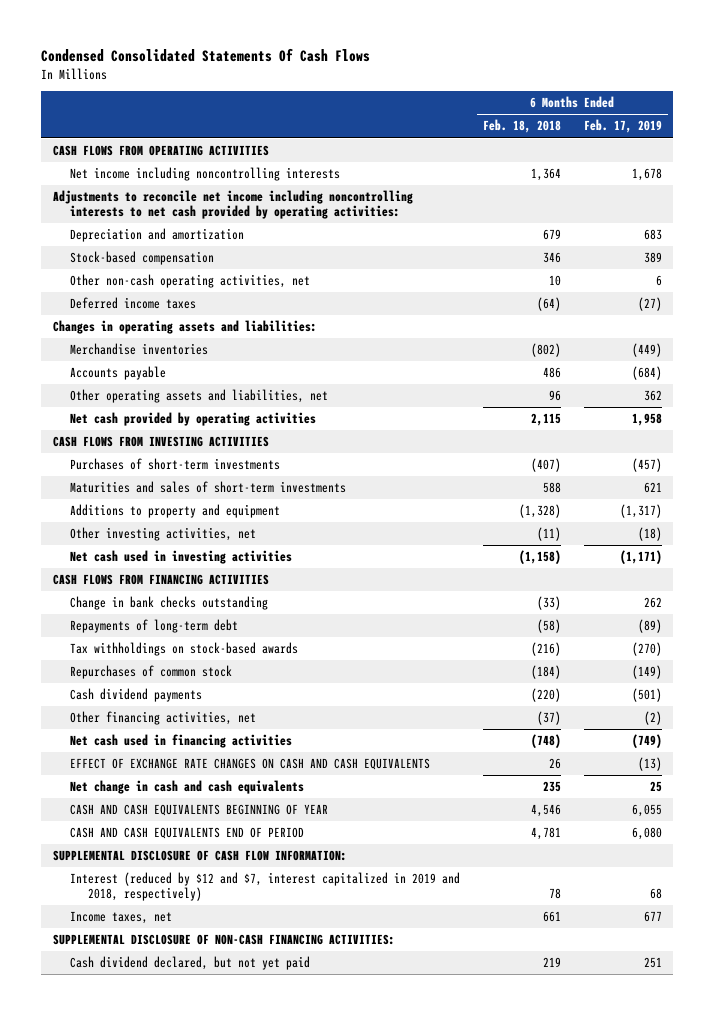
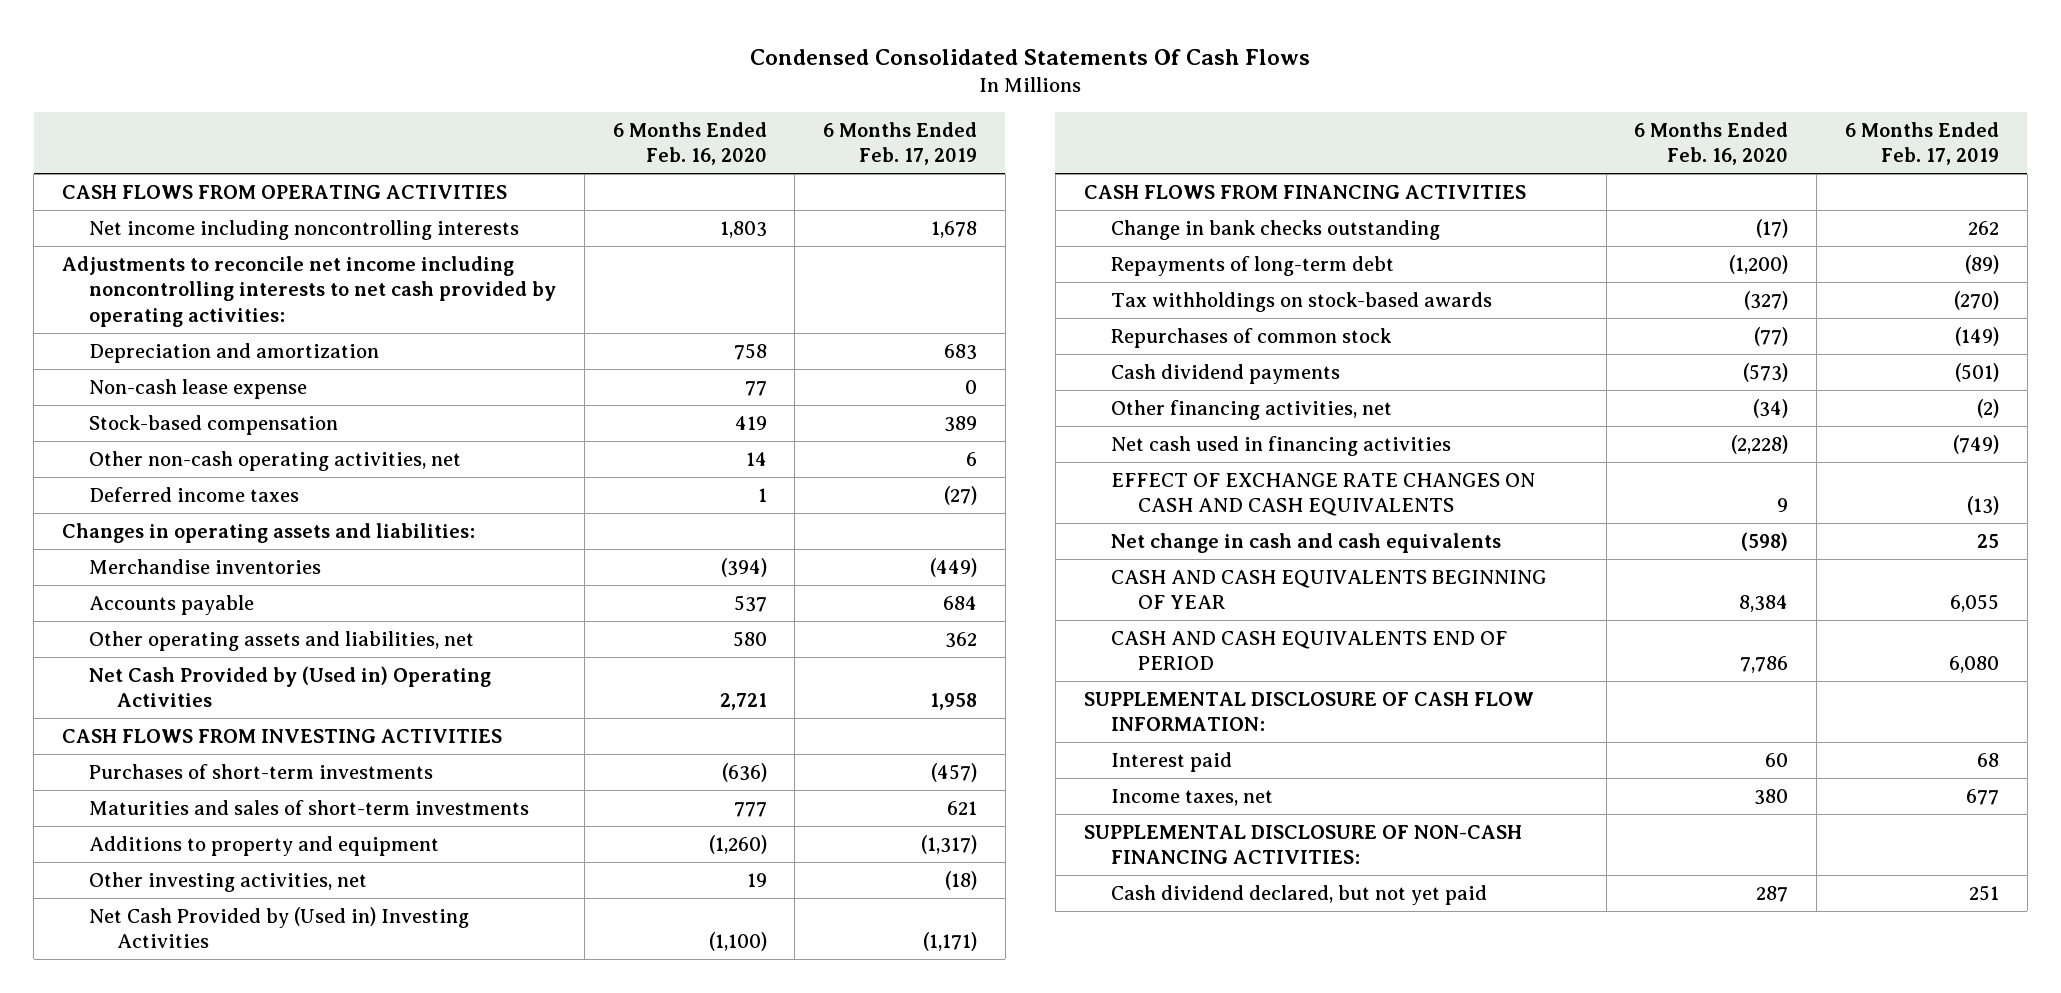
[483,119,562,134] Feb. 18, 2018 -> none
none -> [612,121,767,166] 6 Months Ended Feb. 16, 2020
none -> [89,378,308,399] Non-cash lease expense
[631,366,662,381] (684) -> [943,595,978,610] 684
[70,412,317,427] Net cash provided by operating activities -> [89,665,492,708] Net Cash Provided by (Used in) Operating Activities
[70,550,293,565] Net cash used in investing activities -> [89,906,470,949] Net Cash Provided by (Used in) Investing Activities
[70,872,461,902] Interest (reduced by $12 and $7, interest capitalized in 2019 and 2018, respectively) -> none
none -> [1110,751,1232,772] Interest paid

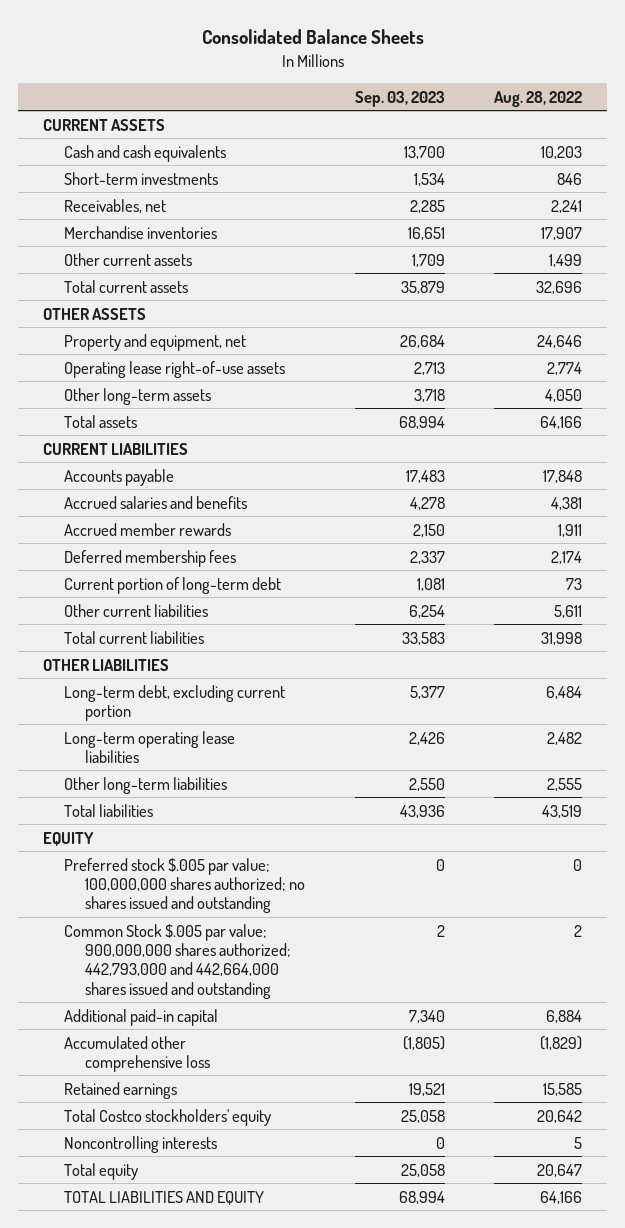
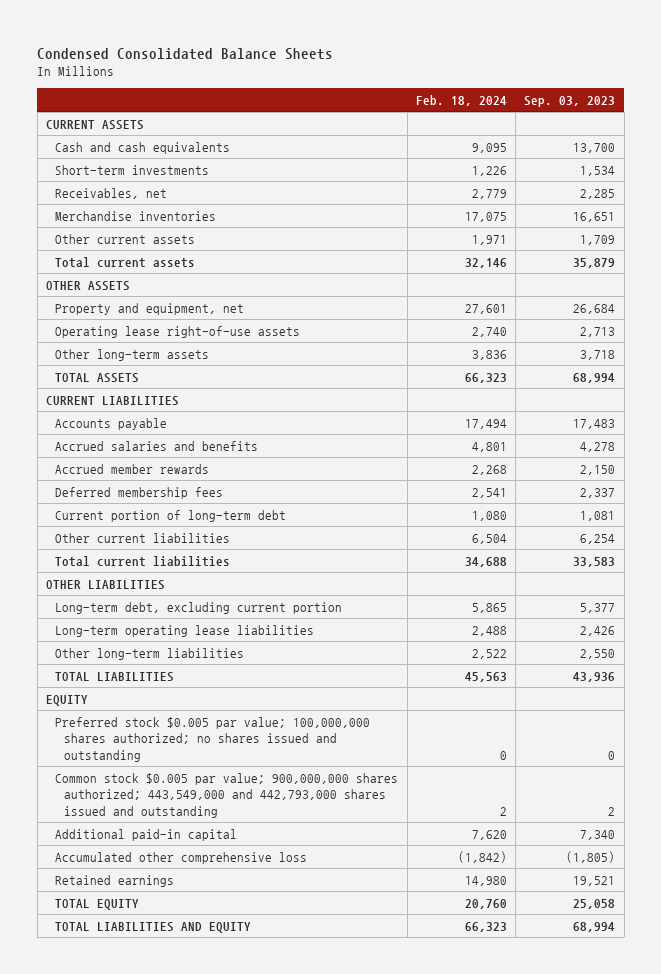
[201,29,424,45] Consolidated Balance Sheets -> [37,47,334,60] Condensed Consolidated Balance Sheets
[494,90,583,107] Aug. 28, 2022 -> none
none -> [415,95,507,107] Feb. 18, 2024
[64,414,138,428] Total assets -> [55,372,140,383] TOTAL ASSETS
[64,803,154,817] Total liabilities -> [55,671,175,682] TOTAL LIABILITIES
[64,857,306,914] Preferred stock $.005 par value; 100,000,000 shares authorized; no shares issued and outstanding -> [55,716,371,762] Preferred stock $0.005 par value; 100,000,000 shares authorized; no shares issued and outstanding
[64,923,292,999] Common Stock $.005 par value; 900,000,000 shares authorized; 442,793,000 and 442,664,000 shares issued and outstanding -> [55,772,399,818] Common stock $0.005 par value; 900,000,000 shares authorized; 443,549,000 and 442,793,000 shares issued and outstanding
[64,1135,218,1153] Noncontrolling interests -> none
[64,1162,139,1180] Total equity -> none
[64,1108,272,1126] Total Costco stockholders' equity -> [55,898,140,910] TOTAL EQUITY

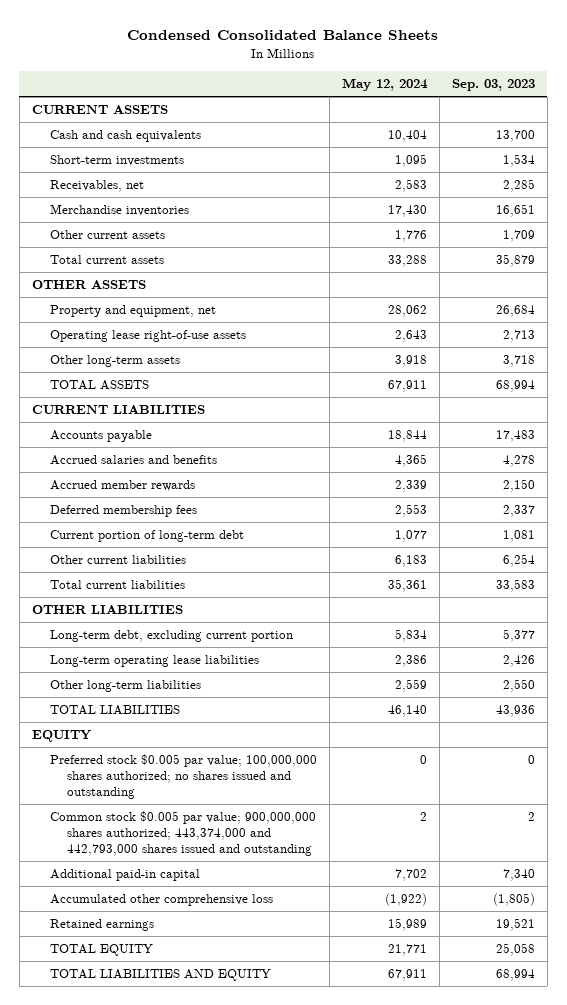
[415,95,507,107] Feb. 18, 2024 -> none
none -> [341,77,428,91] May 12, 2024
[55,772,399,818] Common stock $0.005 par value; 900,000,000 shares authorized; 443,549,000 and 442,793,000 shares issued and outstanding -> [49,811,316,857] Common stock $0.005 par value; 900,000,000 shares authorized; 443,374,000 and 442,793,000 shares issued and outstanding

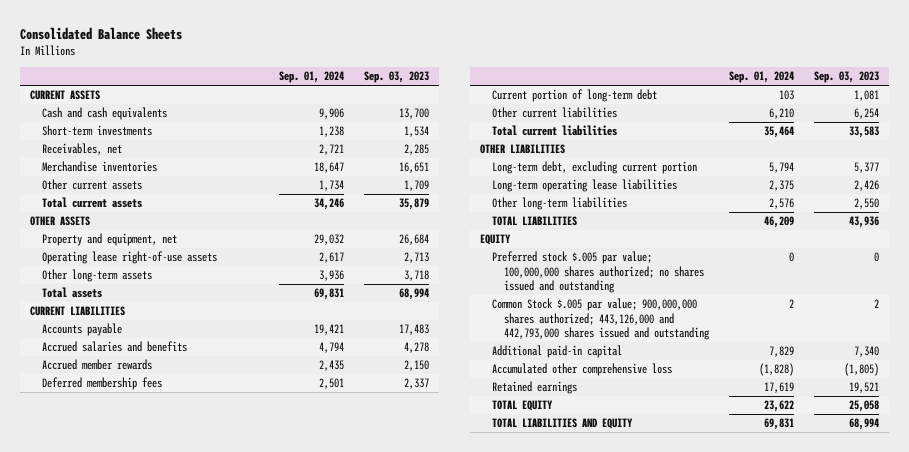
[127,29,439,40] Condensed Consolidated Balance Sheets -> [19,26,182,40] Consolidated Balance Sheets
[341,77,428,91] May 12, 2024 -> none
none -> [279,71,345,84] Sep. 01, 2024
[49,380,149,391] TOTAL ASSETS -> [42,287,103,299] Total assets
[49,754,317,800] Preferred stock $0.005 par value; 100,000,000 shares authorized; no shares issued and outstanding -> [492,251,705,293] Preferred stock $.005 par value; 100,000,000 shares authorized; no shares issued and outstanding
[49,811,316,857] Common stock $0.005 par value; 900,000,000 shares authorized; 443,374,000 and 442,793,000 shares issued and outstanding -> [492,298,711,340] Common Stock $.005 par value; 900,000,000 shares authorized; 443,126,000 and 442,793,000 shares issued and outstanding

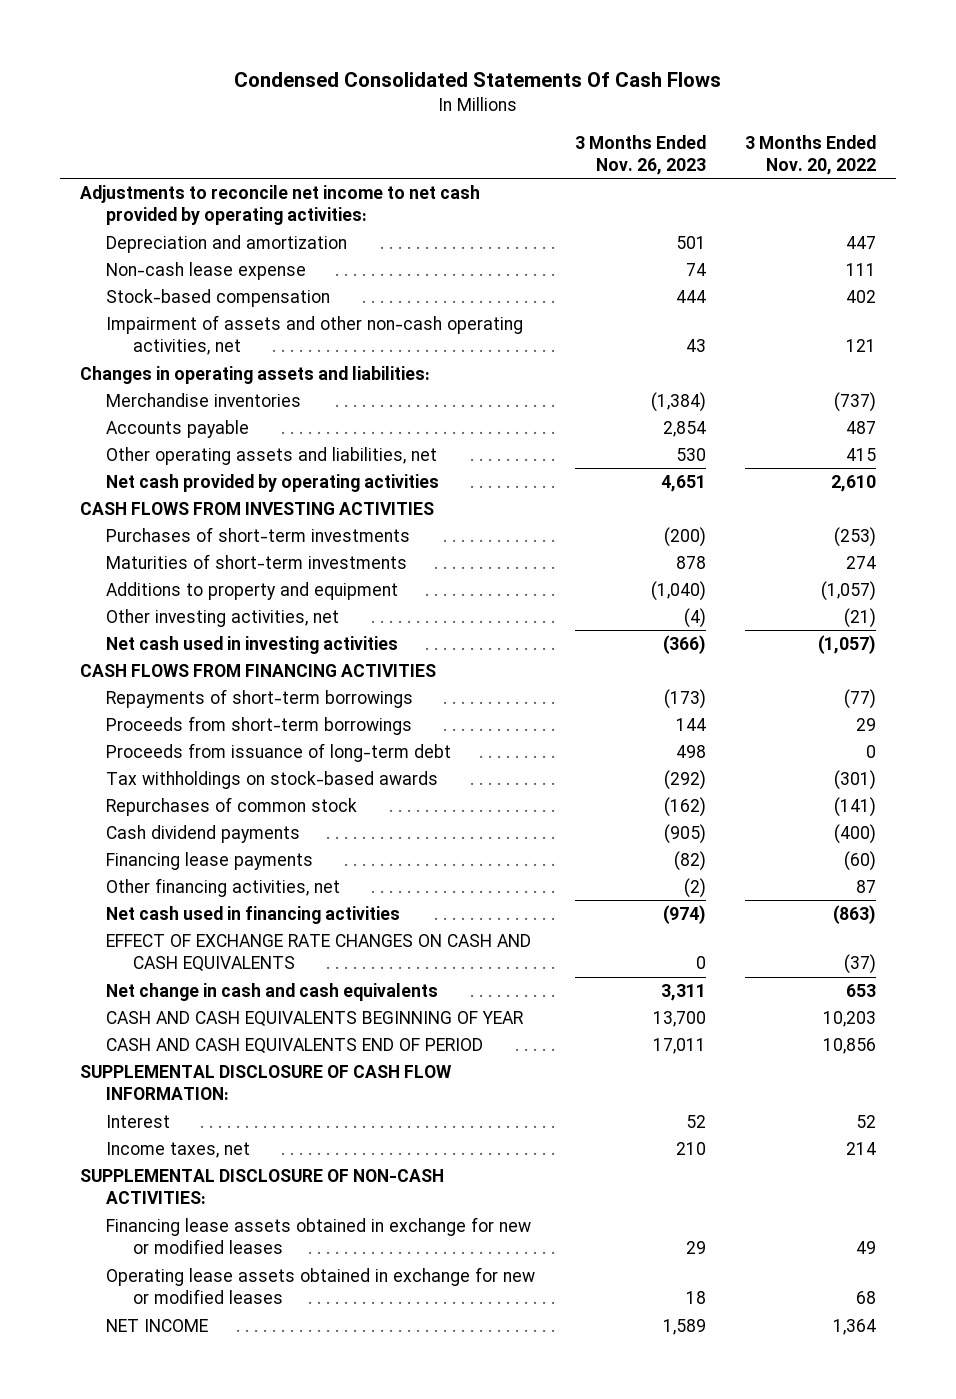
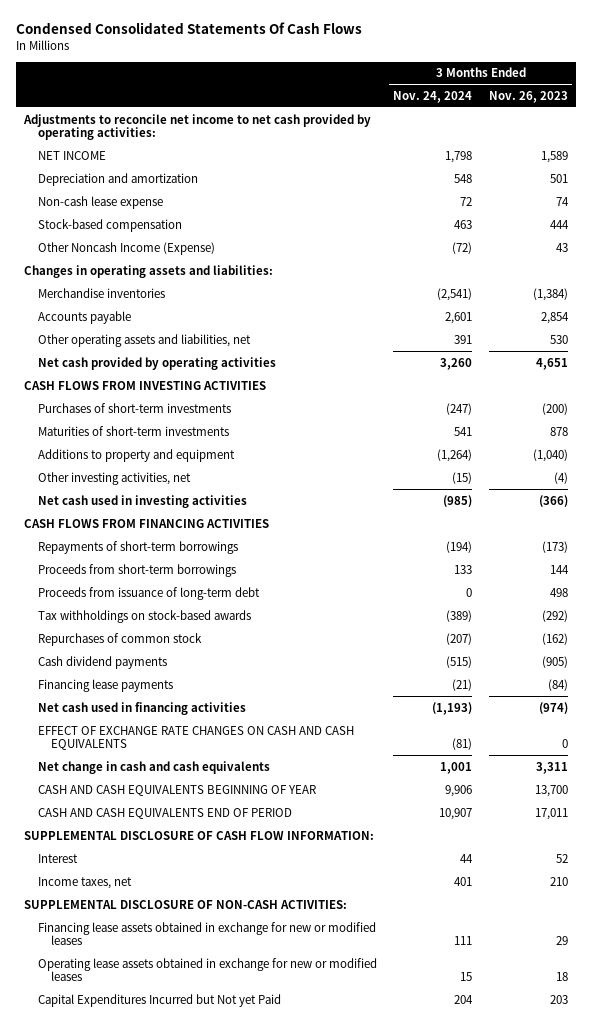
[745,134,877,176] 3 Months Ended Nov. 20, 2022 -> none
none -> [393,90,473,103] Nov. 24, 2024
[106,1318,209,1332] NET INCOME -> [37,150,106,160] NET INCOME
[106,314,524,356] Impairment of assets and other non-cash operating activities, net -> none
none -> [37,241,215,255] Other Noncash Income (Expense)
[106,877,341,897] Other financing activities, net -> none
[673,850,706,871] (82) -> [547,678,568,691] (84)
none -> [37,993,281,1007] Capital Expenditures Incurred but Not yet Paid

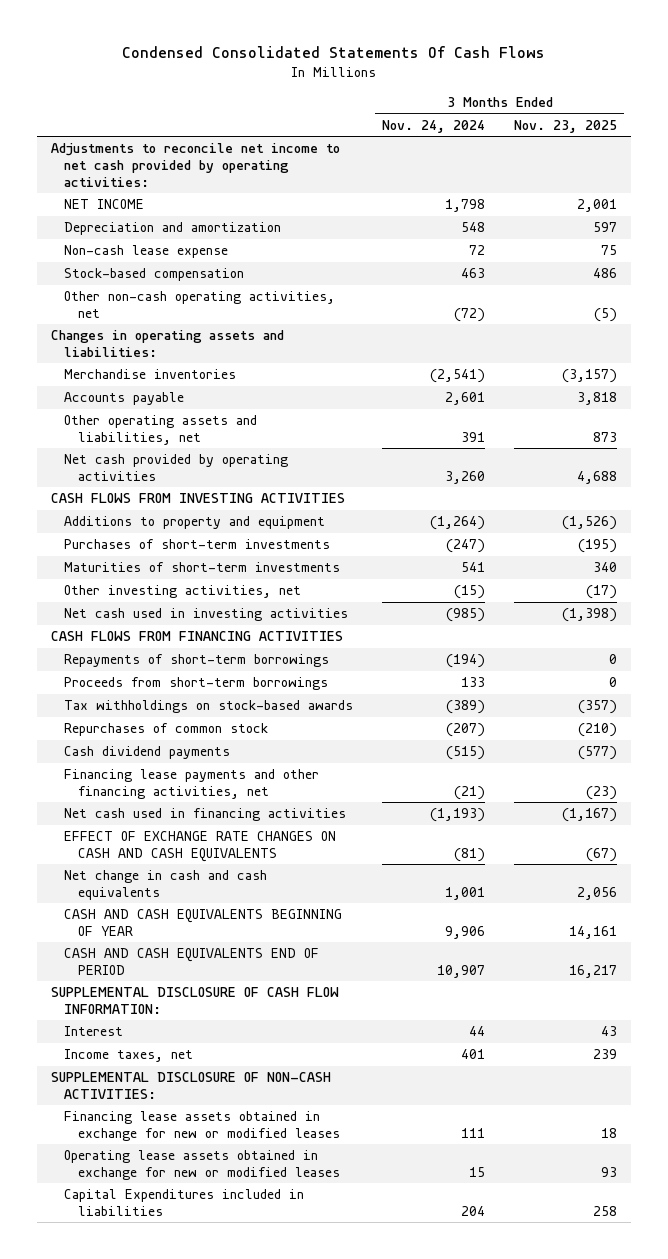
[488,90,568,103] Nov. 26, 2023 -> none
none -> [514,119,618,133] Nov. 23, 2025
[37,241,215,255] Other Noncash Income (Expense) -> [64,291,336,318] Other non-cash operating activities, net
[37,448,235,462] Additions to property and equipment -> [64,516,326,530] Additions to property and equipment
[37,586,260,600] Proceeds from issuance of long-term debt -> none
[37,678,173,692] Financing lease payments -> [64,769,320,799] Financing lease payments and other financing activities, net
[37,993,281,1007] Capital Expenditures Incurred but Not yet Paid -> [64,1189,305,1216] Capital Expenditures included in liabilities

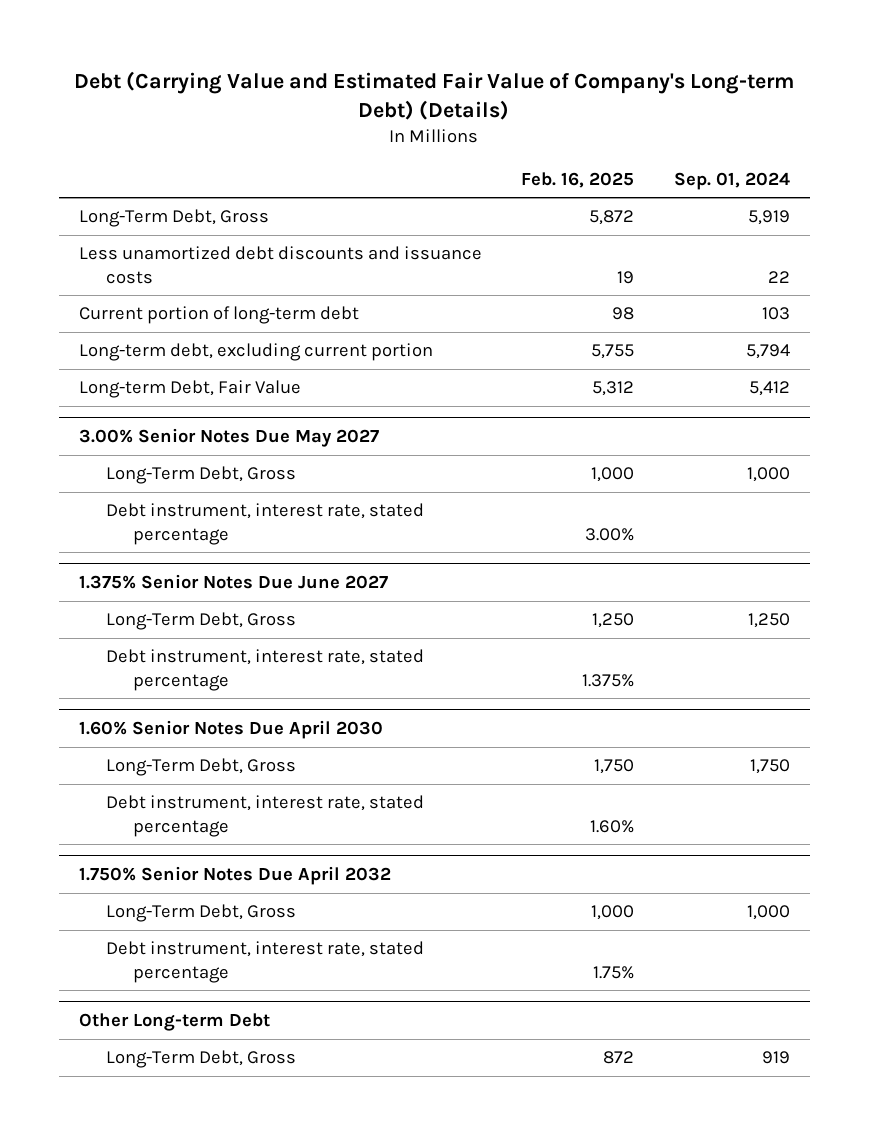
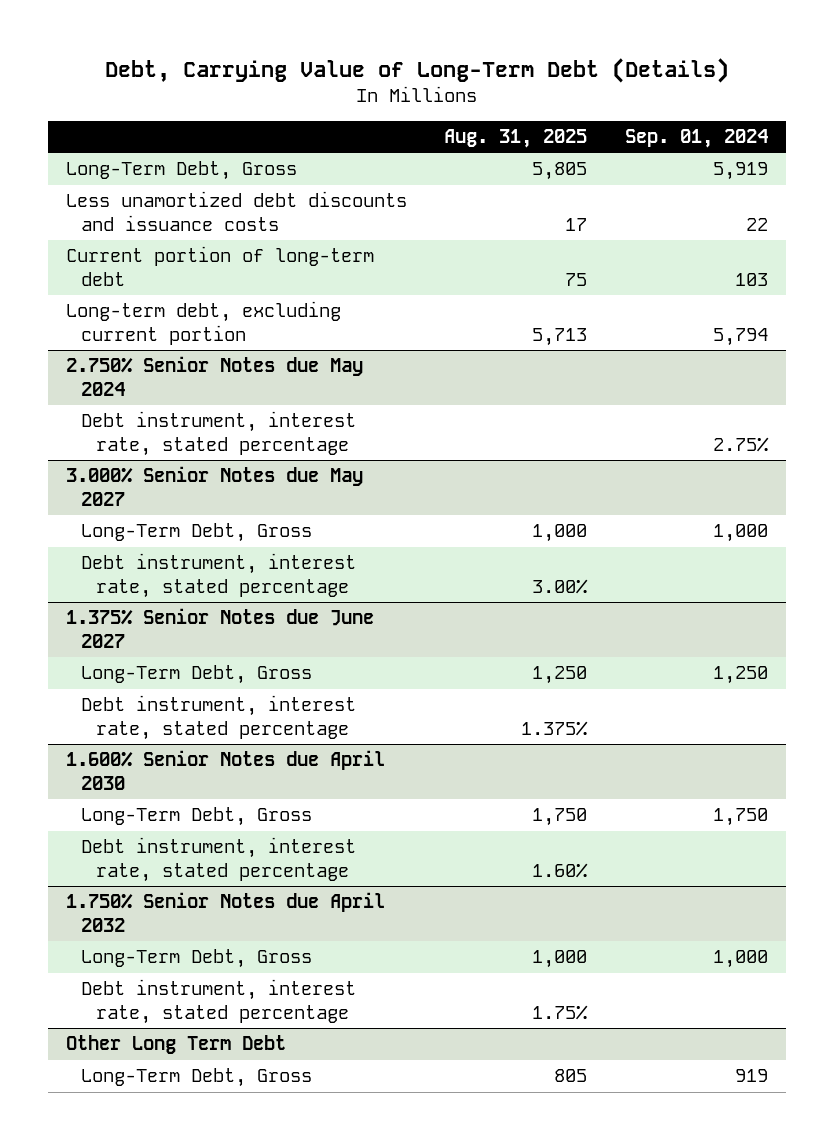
[74,70,795,120] Debt (Carrying Value and Estimated Fair Value of Company's Long-term Debt) (Details) -> [104,57,729,83] Debt, Carrying Value of Long-Term Debt (Details)
[521,171,635,188] Feb. 16, 2025 -> none
none -> [444,129,588,149] Aug. 31, 2025
[78,380,301,399] Long-term Debt, Fair Value -> none
none -> [66,356,364,397] 2.750% Senior Notes due May 2024
none -> [81,411,357,457] Debt instrument, interest rate, stated percentage
[78,427,379,447] 3.00% Senior Notes Due May 2027 -> [66,466,364,507] 3.000% Senior Notes due May 2027
[78,573,388,589] 1.375% Senior Notes Due June 2027 -> [66,608,375,649] 1.375% Senior Notes due June 2027
[78,719,383,739] 1.60% Senior Notes Due April 2030 -> [66,750,386,791] 1.600% Senior Notes due April 2030
[78,865,391,885] 1.750% Senior Notes Due April 2032 -> [66,892,386,933] 1.750% Senior Notes due April 2032
[78,1012,270,1031] Other Long-term Debt -> [66,1035,287,1055] Other Long Term Debt

